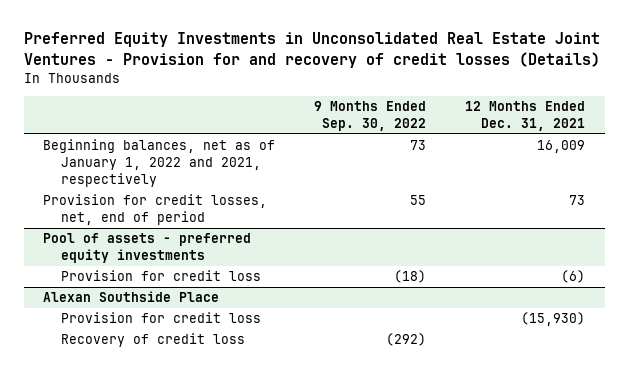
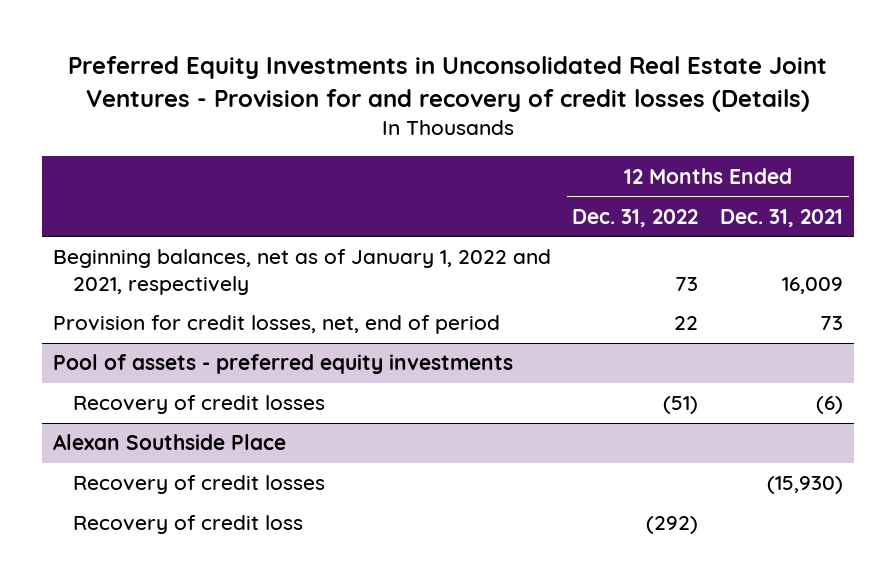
[314,101,427,131] 9 Months Ended Sep. 30, 2022 -> none
none -> [572,208,699,227] Dec. 31, 2022
[60,270,261,282] Provision for credit loss -> none
none -> [72,395,325,415] Recovery of credit losses
[60,312,261,324] Provision for credit loss -> [72,475,325,495] Recovery of credit losses

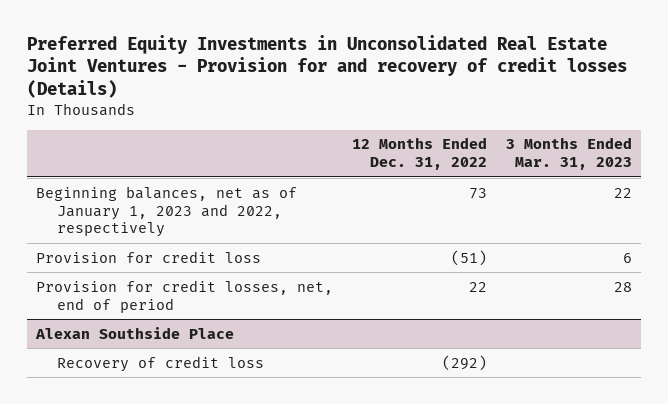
[720,208,844,227] Dec. 31, 2021 -> none
none -> [506,137,633,171] 3 Months Ended Mar. 31, 2023
[52,249,551,295] Beginning balances, net as of January 1, 2022 and 2021, respectively -> [36,185,298,238] Beginning balances, net as of January 1, 2023 and 2022, respectively
none -> [36,250,262,263] Provision for credit loss
[52,354,513,375] Pool of assets - preferred equity investments -> none
[72,395,325,415] Recovery of credit losses -> none
[72,475,325,495] Recovery of credit losses -> none

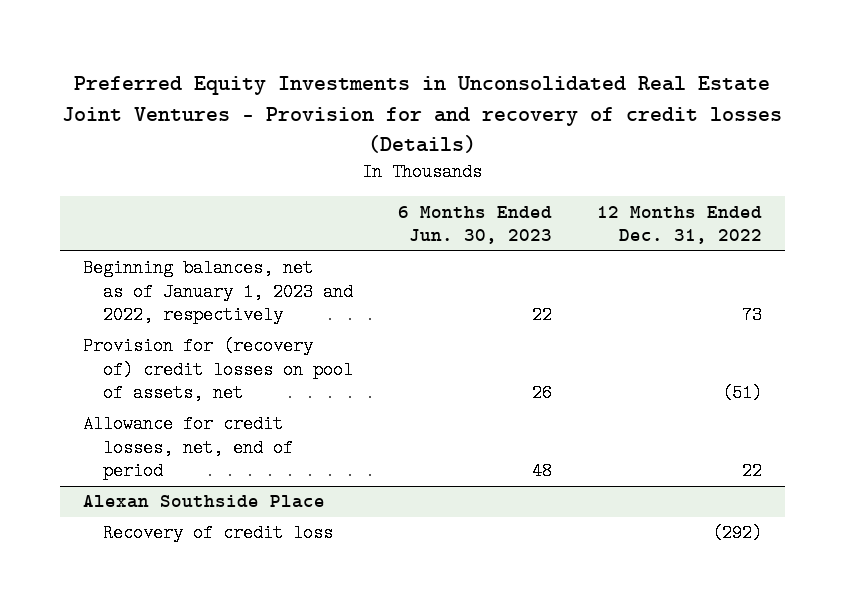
[506,137,633,171] 3 Months Ended Mar. 31, 2023 -> none
none -> [397,205,552,245] 6 Months Ended Jun. 30, 2023
[36,250,262,263] Provision for credit loss -> [82,337,353,403] Provision for (recovery of) credit losses on pool of assets, net
[36,279,334,313] Provision for credit losses, net, end of period -> [82,415,293,481] Allowance for credit losses, net, end of period

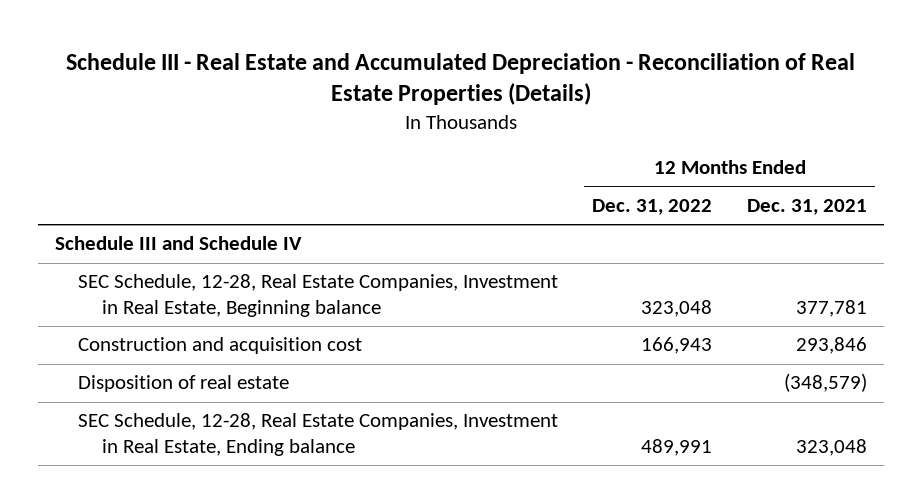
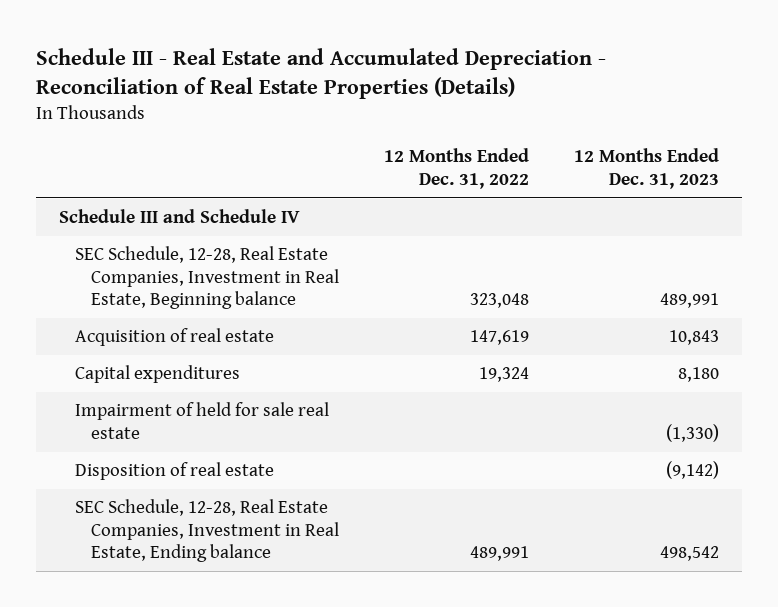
[746,199,867,216] Dec. 31, 2021 -> none
none -> [574,148,720,189] 12 Months Ended Dec. 31, 2023
[78,337,363,355] Construction and acquisition cost -> none
none -> [74,328,274,347] Acquisition of real estate
none -> [74,365,240,384] Capital expenditures
none -> [74,402,329,439] Impairment of held for sale real estate

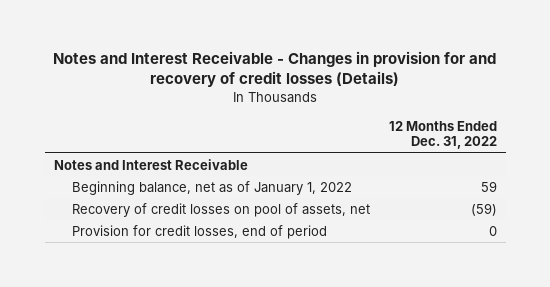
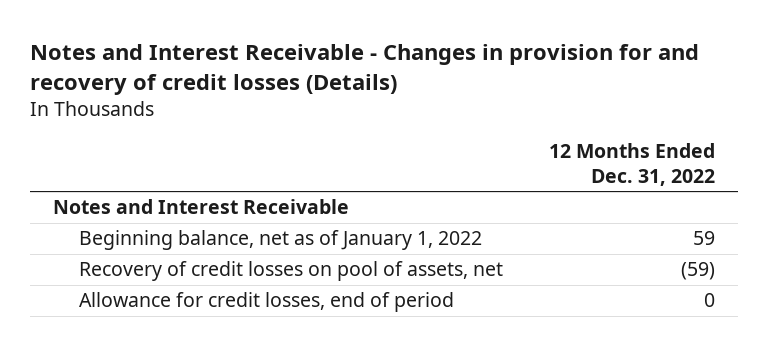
[71,224,327,239] Provision for credit losses, end of period -> [78,292,454,313] Allowance for credit losses, end of period

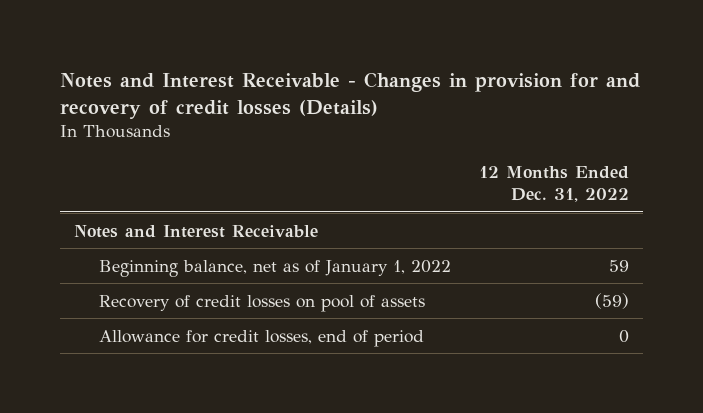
[78,261,503,282] Recovery of credit losses on pool of assets, net -> [98,294,425,312] Recovery of credit losses on pool of assets

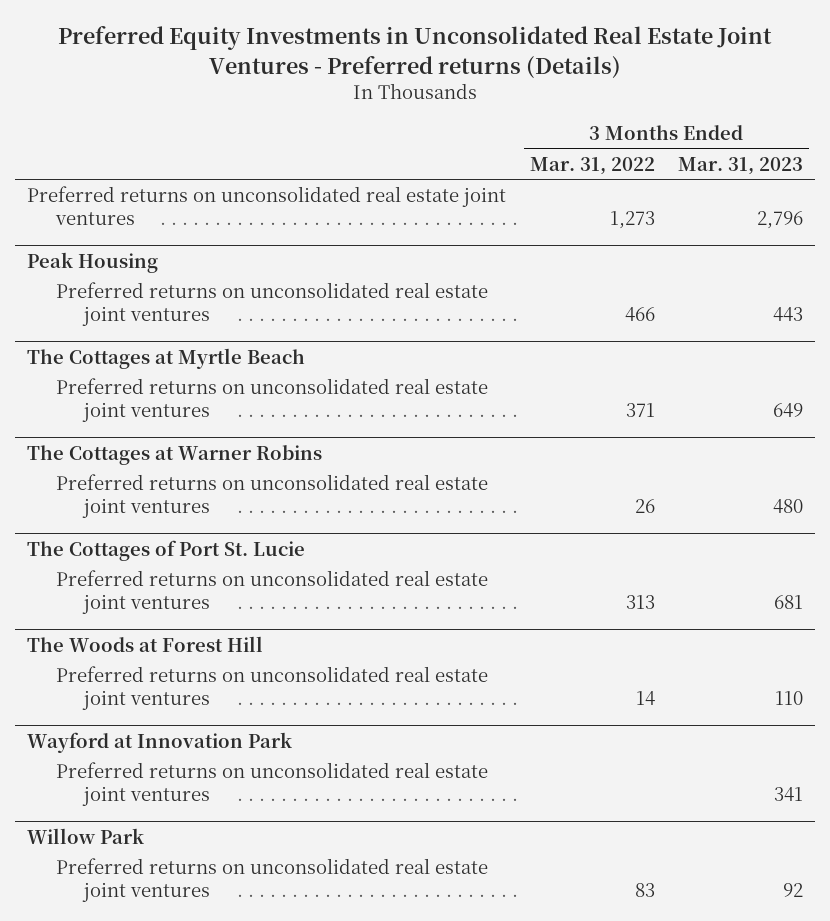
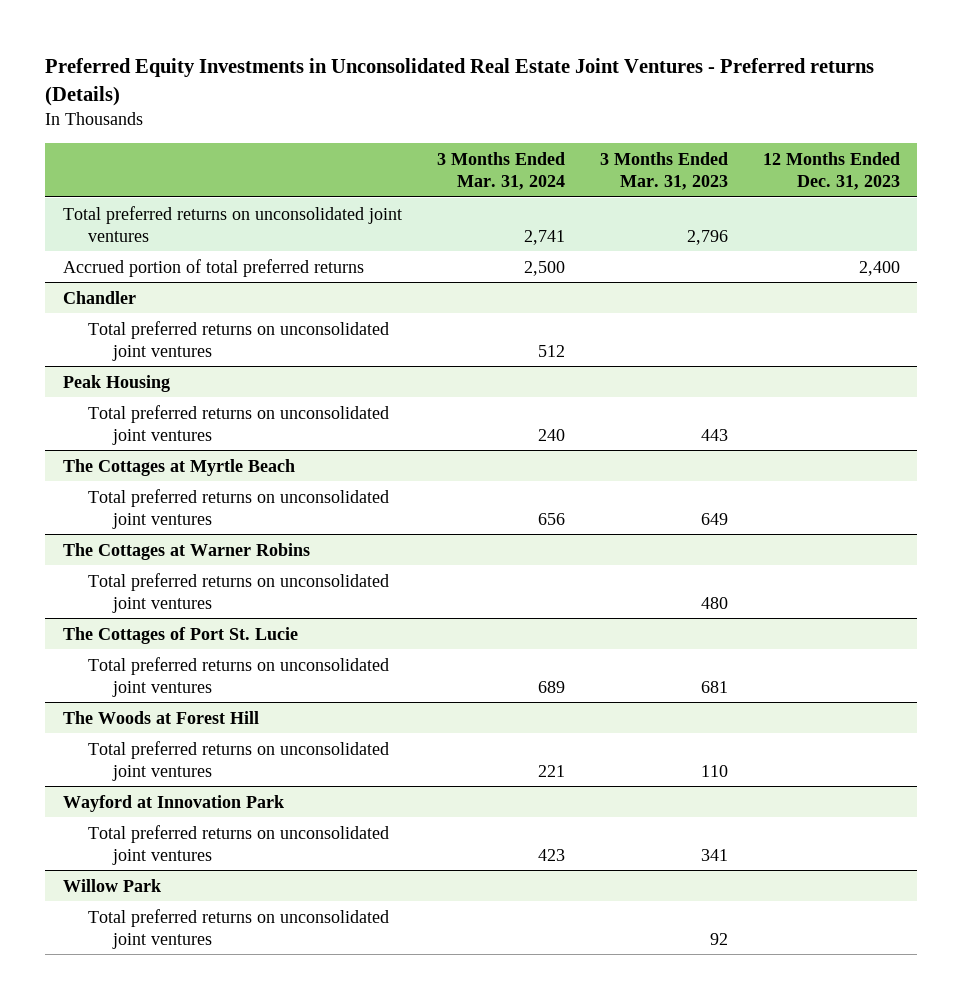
[529,156,655,175] Mar. 31, 2022 -> none
none -> [436,151,565,190] 3 Months Ended Mar. 31, 2024
none -> [762,151,900,190] 12 Months Ended Dec. 31, 2023
[27,186,507,226] Preferred returns on unconsolidated real estate joint ventures -> [62,205,402,242] Total preferred returns on unconsolidated joint ventures
none -> [62,258,364,277] Accrued portion of total preferred returns
none -> [62,290,136,304] Chandler
none -> [88,320,390,361] Total preferred returns on unconsolidated joint ventures
[55,282,488,327] Preferred returns on unconsolidated real estate joint ventures -> [88,404,390,445] Total preferred returns on unconsolidated joint ventures
[55,378,488,423] Preferred returns on unconsolidated real estate joint ventures -> [88,488,390,529] Total preferred returns on unconsolidated joint ventures
[55,474,488,519] Preferred returns on unconsolidated real estate joint ventures -> [88,572,390,613] Total preferred returns on unconsolidated joint ventures
[55,570,488,615] Preferred returns on unconsolidated real estate joint ventures -> [88,656,390,697] Total preferred returns on unconsolidated joint ventures
[55,666,488,711] Preferred returns on unconsolidated real estate joint ventures -> [88,740,390,781] Total preferred returns on unconsolidated joint ventures
[55,762,488,807] Preferred returns on unconsolidated real estate joint ventures -> [88,824,390,865] Total preferred returns on unconsolidated joint ventures
[55,858,488,903] Preferred returns on unconsolidated real estate joint ventures -> [88,908,390,949] Total preferred returns on unconsolidated joint ventures

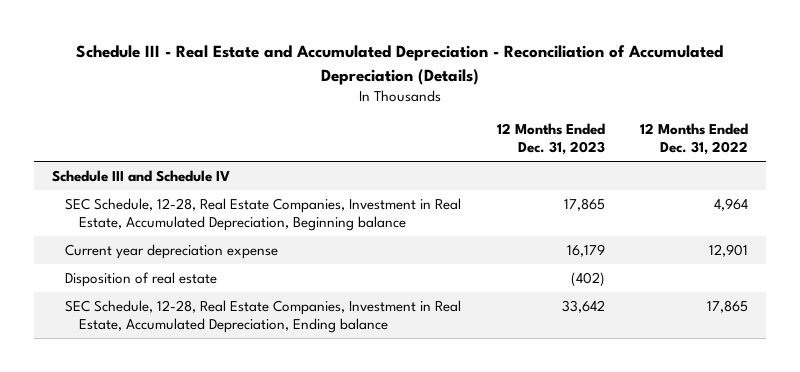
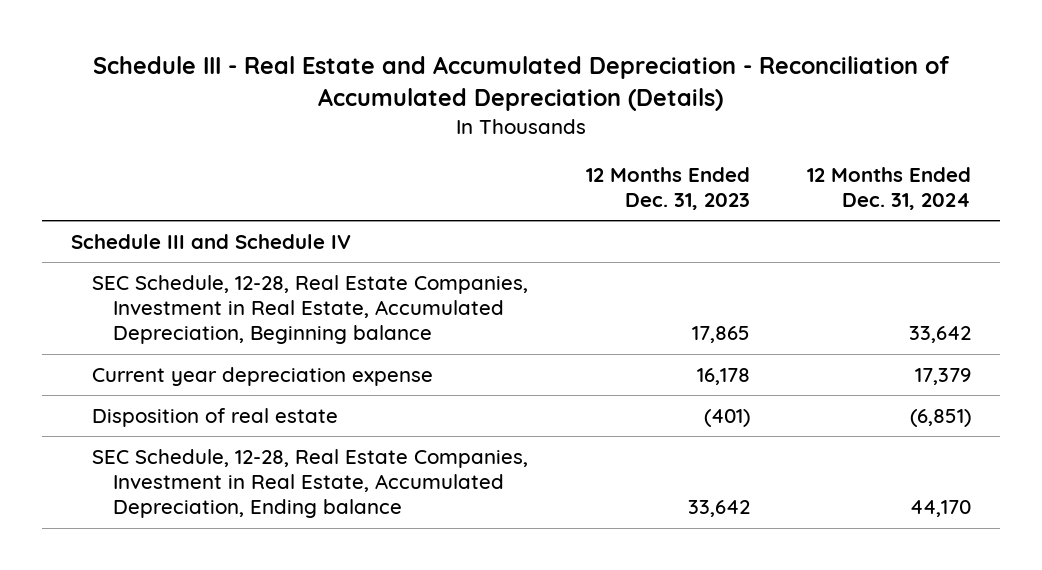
[640,123,749,156] 12 Months Ended Dec. 31, 2022 -> none
none -> [807,166,972,211] 12 Months Ended Dec. 31, 2024
[566,243,605,257] 16,179 -> [696,367,750,385] 16,178
[570,271,605,287] (402) -> [703,408,750,427] (401)

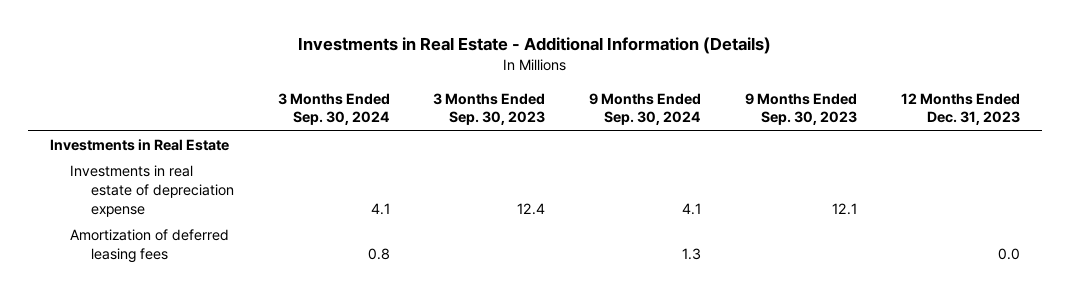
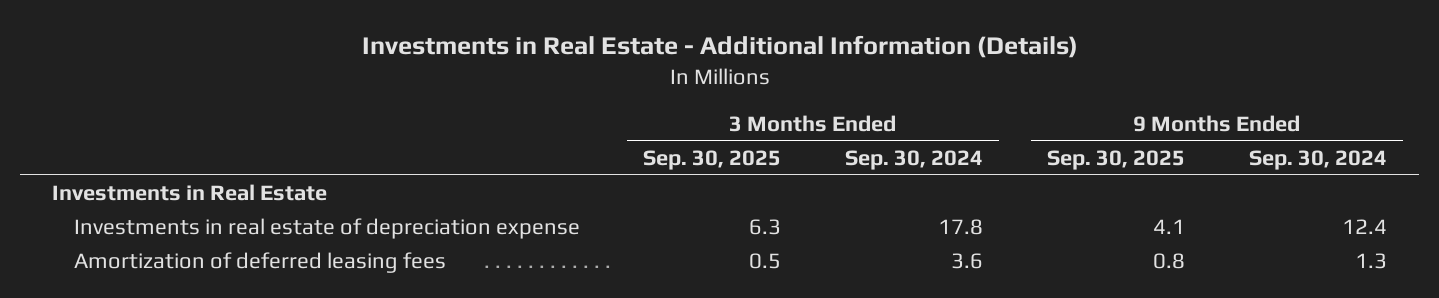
[433,92,546,126] 3 Months Ended Sep. 30, 2023 -> none
[744,92,857,126] 9 Months Ended Sep. 30, 2023 -> none
[900,92,1020,126] 12 Months Ended Dec. 31, 2023 -> none
none -> [643,149,782,170] Sep. 30, 2025
none -> [1047,149,1186,170] Sep. 30, 2025
[370,203,390,216] 4.1 -> [938,219,984,236] 17.8
[682,203,702,216] 4.1 -> [1342,219,1388,235] 12.4
[367,248,390,261] 0.8 -> [951,253,984,270] 3.6

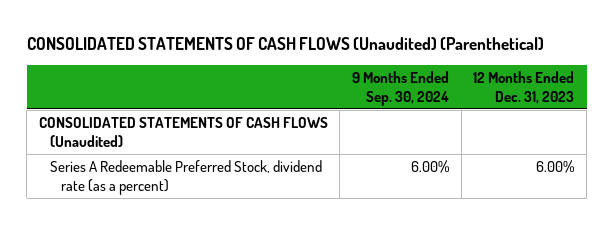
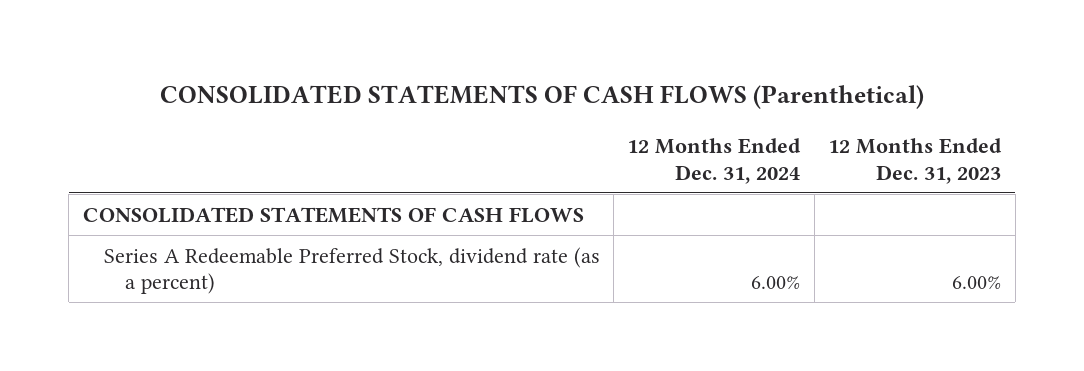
[26,36,544,50] CONSOLIDATED STATEMENTS OF CASH FLOWS (Unaudited) (Parenthetical) -> [160,85,925,110] CONSOLIDATED STATEMENTS OF CASH FLOWS (Parenthetical)
[352,70,450,106] 9 Months Ended Sep. 30, 2024 -> none
none -> [627,137,802,184] 12 Months Ended Dec. 31, 2024
[38,117,328,147] CONSOLIDATED STATEMENTS OF CASH FLOWS (Unaudited) -> [82,206,584,223] CONSOLIDATED STATEMENTS OF CASH FLOWS

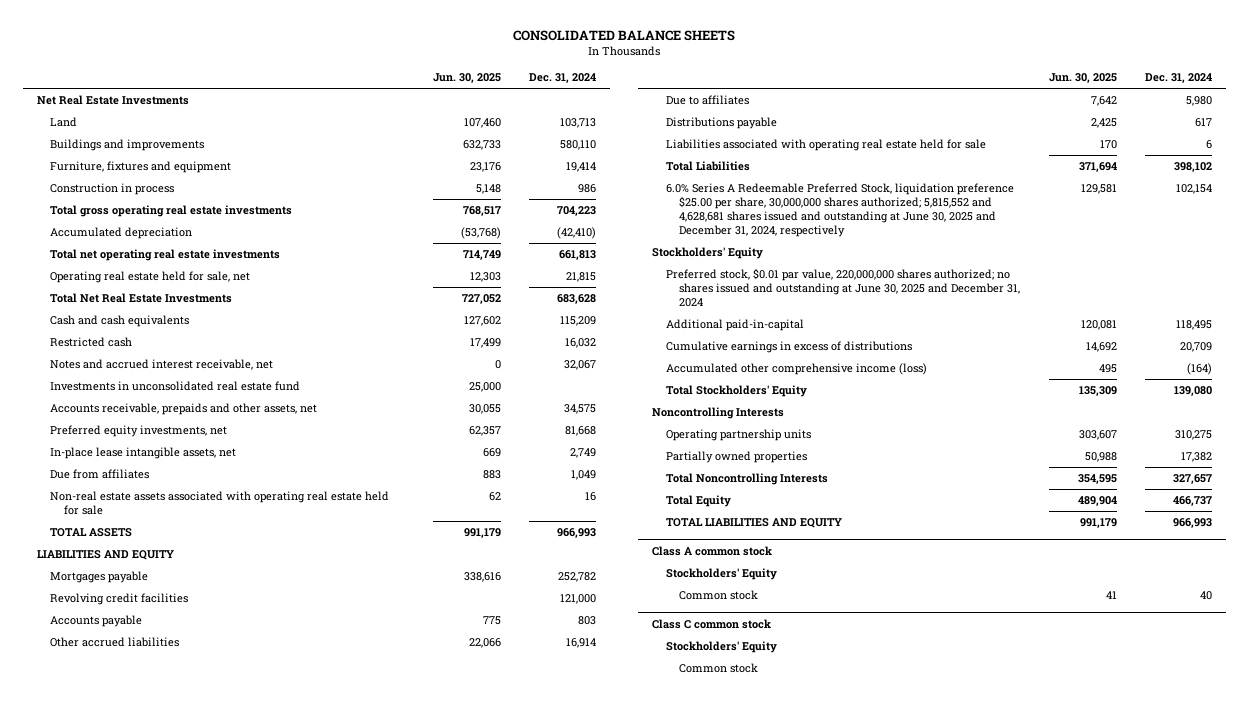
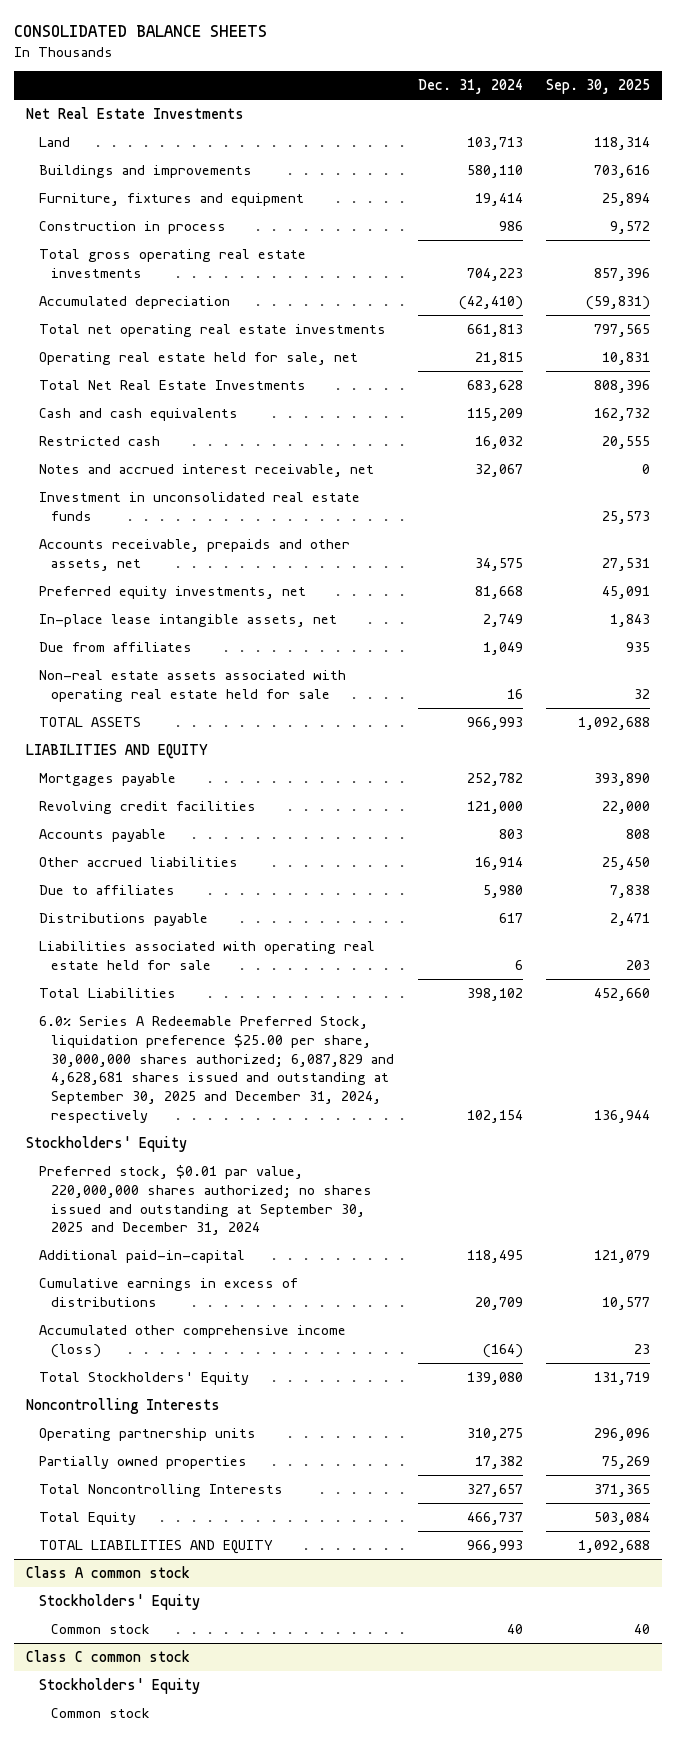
[433,73,502,84] Jun. 30, 2025 -> none
none -> [545,79,650,95] Sep. 30, 2025
[50,381,301,392] Investments in unconsolidated real estate fund -> [38,491,360,521] Investment in unconsolidated real estate funds
[665,183,1014,237] 6.0% Series A Redeemable Preferred Stock, liquidation preference $25.00 per share, 30,000,000 shares authorized; 5,815,552 and 4,628,681 shares issued and outstanding at June 30, 2025 and December 31, 2024, respectively -> [38,1015,395,1124] 6.0% Series A Redeemable Preferred Stock, liquidation preference $25.00 per share, 30,000,000 shares authorized; 6,087,829 and 4,628,681 shares issued and outstanding at September 30, 2025 and December 31, 2024, respectively
[665,268,1021,307] Preferred stock, $0.01 par value, 220,000,000 shares authorized; no shares issued and outstanding at June 30, 2025 and December 31, 2024 -> [38,1164,373,1236] Preferred stock, $0.01 par value, 220,000,000 shares authorized; no shares issued and outstanding at September 30, 2025 and December 31, 2024

